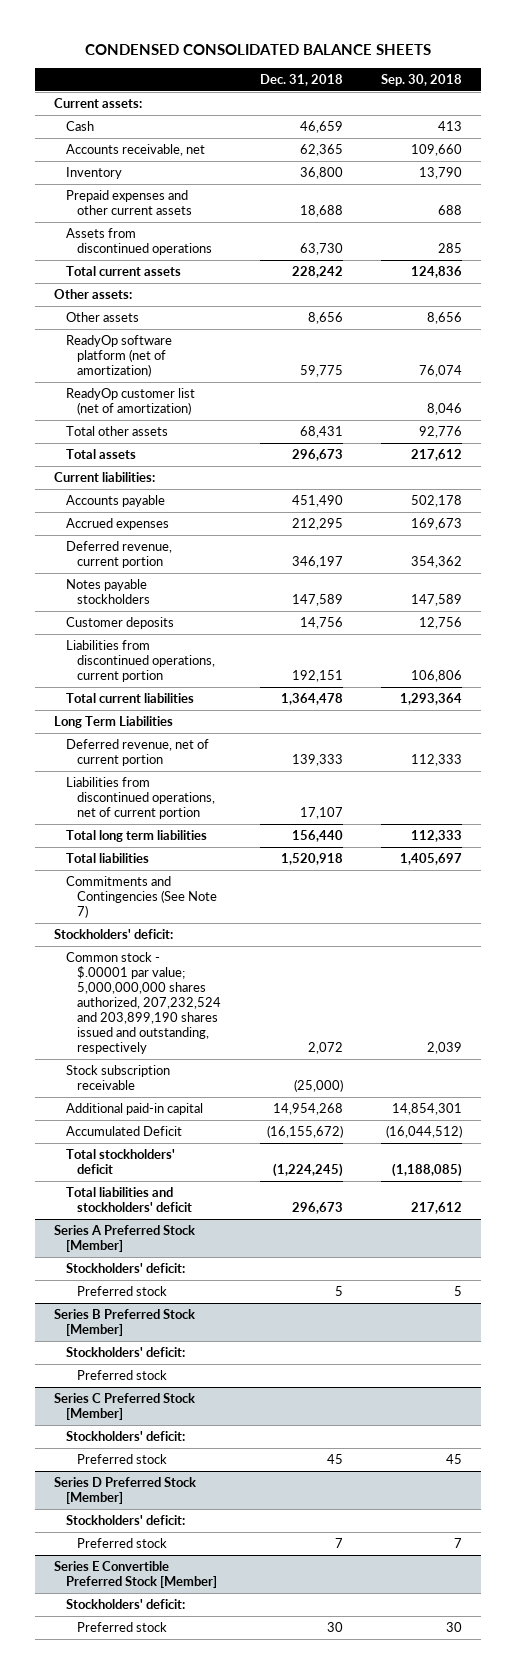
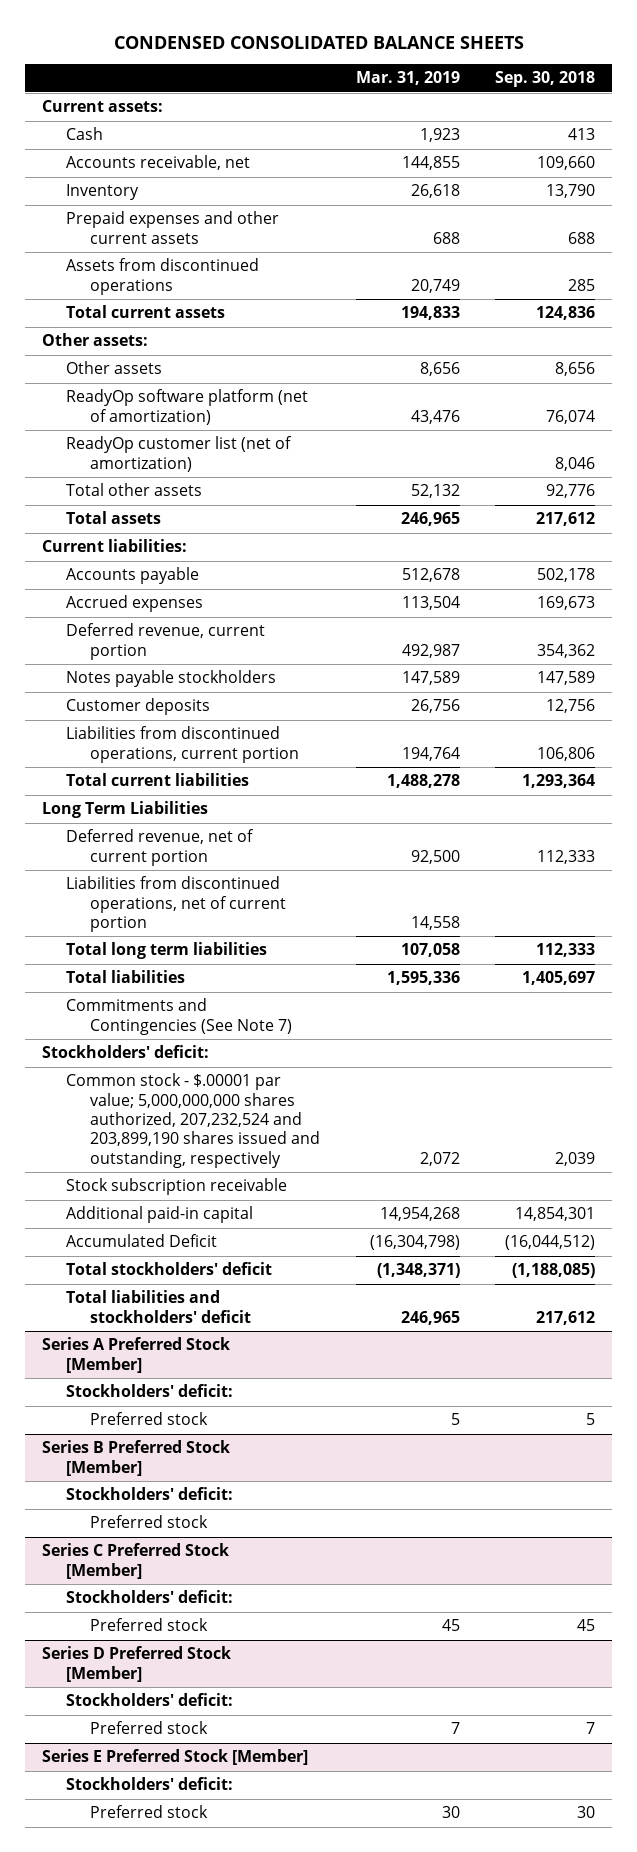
[259,73,343,86] Dec. 31, 2018 -> none
none -> [355,71,460,86] Mar. 31, 2019
[54,1561,217,1589] Series E Convertible Preferred Stock [Member] -> [42,1749,309,1766] Series E Preferred Stock [Member]

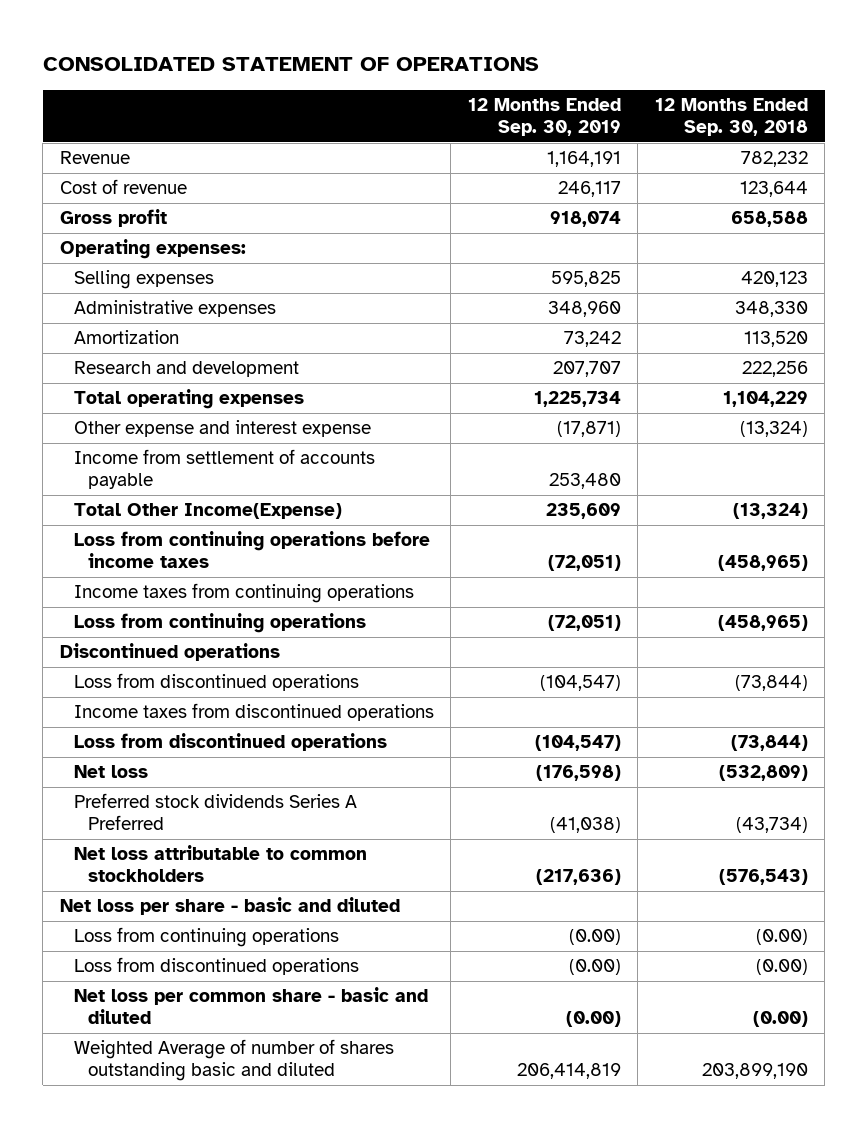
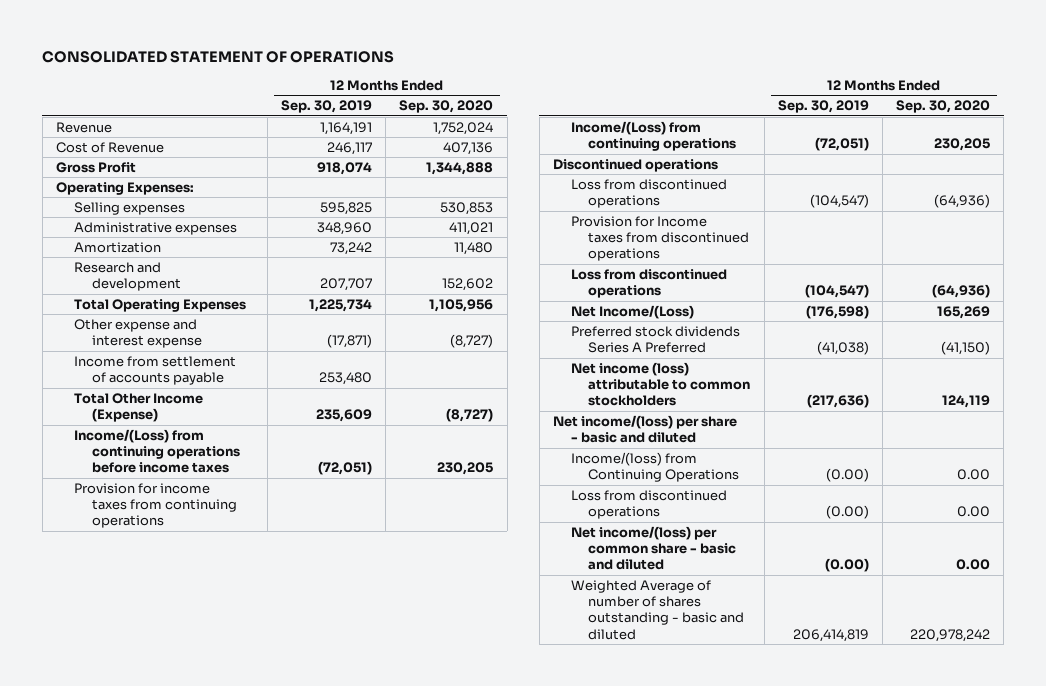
[654,97,808,136] 12 Months Ended Sep. 30, 2018 -> none
none -> [399,100,494,114] Sep. 30, 2020
[59,179,187,195] Cost of revenue -> [56,141,165,153] Cost of Revenue
[59,209,167,228] Gross profit -> [56,161,137,173] Gross Profit
[59,239,246,260] Operating expenses: -> [56,181,195,195] Operating Expenses:
[73,389,304,410] Total operating expenses -> [73,298,246,312] Total Operating Expenses
[73,503,342,520] Total Other Income(Expense) -> [73,392,203,423] Total Other Income (Expense)
[73,531,430,569] Loss from continuing operations before income taxes -> [73,428,240,474] Income/(Loss) from continuing operations before income taxes
[73,583,414,604] Income taxes from continuing operations -> [73,482,237,529] Provision for income taxes from continuing operations
[73,613,366,634] Loss from continuing operations -> [570,120,737,152] Income/(Loss) from continuing operations
[73,703,434,722] Income taxes from discontinued operations -> [570,215,750,262] Provision for Income taxes from discontinued operations
[73,765,148,779] Net loss -> [570,304,694,319] Net Income/(Loss)
[73,845,367,883] Net loss attributable to common stockholders -> [570,361,751,407] Net income (loss) attributable to common stockholders
[59,897,400,916] Net loss per share - basic and diluted -> [552,414,737,444] Net income/(loss) per share - basic and diluted
[73,927,339,948] Loss from continuing operations -> [570,451,740,483] Income/(loss) from Continuing Operations
[73,987,428,1025] Net loss per common share - basic and diluted -> [570,525,737,571] Net income/(loss) per common share - basic and diluted
[73,1039,394,1082] Weighted Average of number of shares outstanding basic and diluted -> [570,579,745,640] Weighted Average of number of shares outstanding - basic and diluted

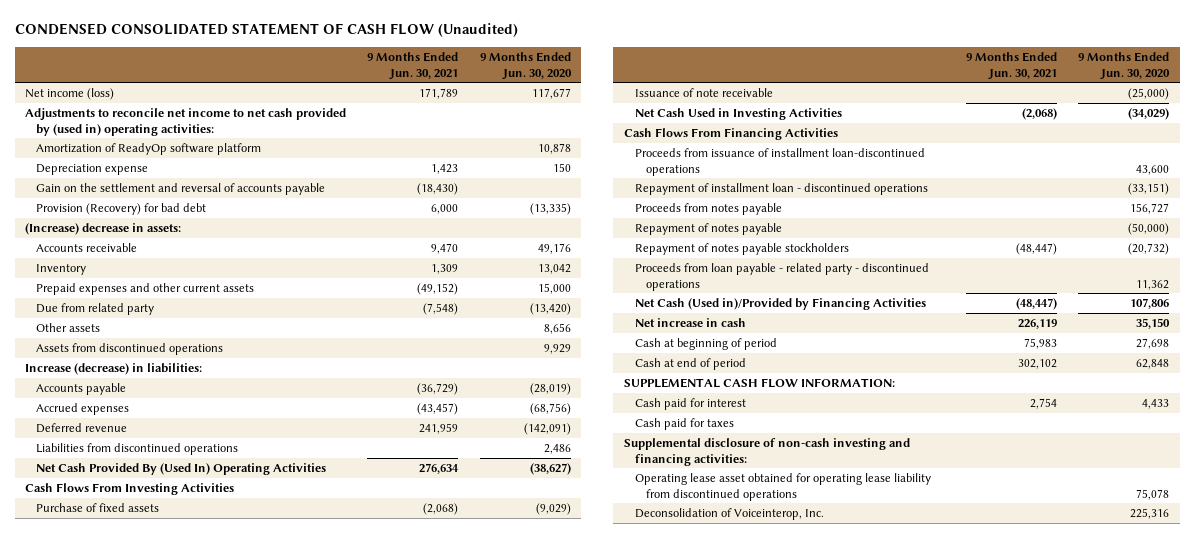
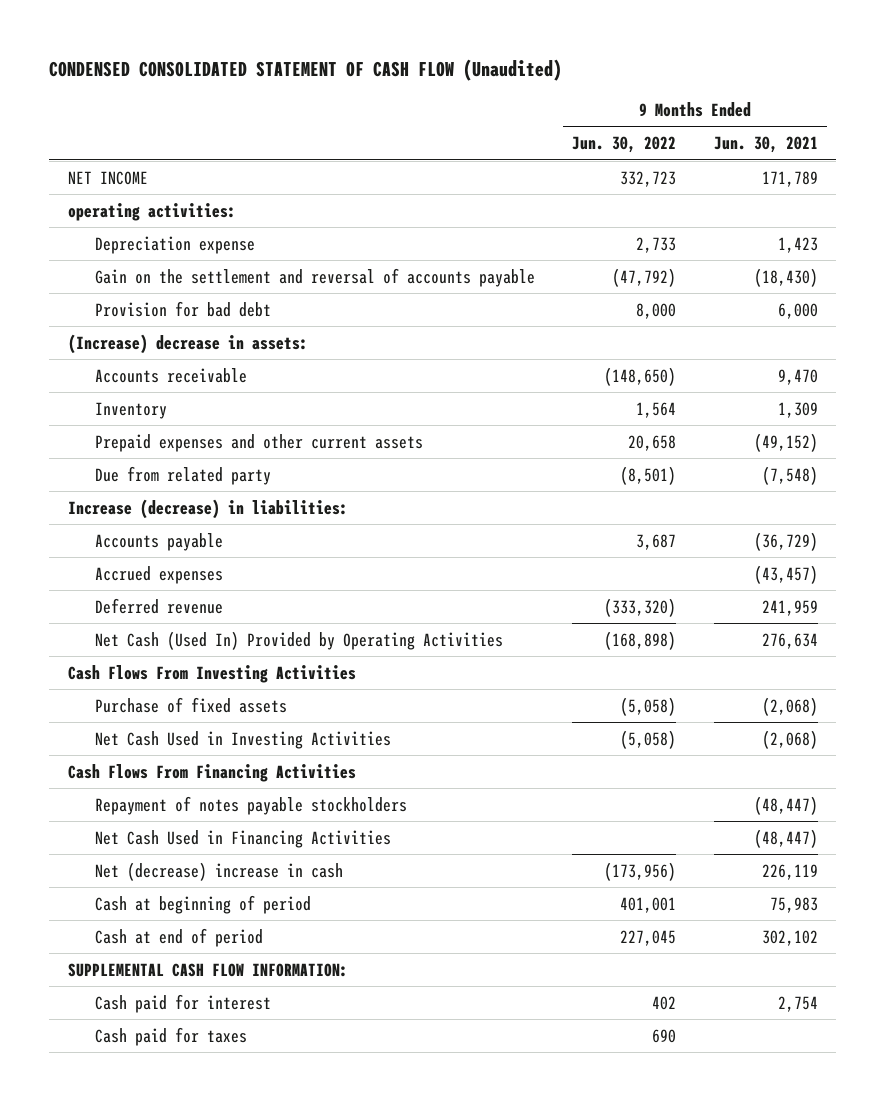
[479,51,572,80] 9 Months Ended Jun. 30, 2020 -> none
none -> [572,136,677,154] Jun. 30, 2022
[25,107,347,136] Adjustments to reconcile net income to net cash provided by (used in) operating activities: -> none
[36,142,262,155] Amortization of ReadyOp software platform -> none
[25,87,115,100] Net income (loss) -> [67,170,148,185] NET INCOME
none -> [67,202,236,221] operating activities:
[36,202,207,215] Provision (Recovery) for bad debt -> [95,300,272,317] Provision for bad debt
[36,322,101,332] Other assets -> none
[36,342,224,355] Assets from discontinued operations -> none
[36,442,239,455] Liabilities from discontinued operations -> none
[36,462,327,475] Net Cash Provided By (Used In) Operating Activities -> [95,630,504,650] Net Cash (Used In) Provided by Operating Activities
[634,87,773,97] Issuance of note receivable -> none
[634,147,925,176] Proceeds from issuance of installment loan-discontinued operations -> none
[634,182,928,195] Repayment of installment loan - discontinued operations -> none
[634,202,782,215] Proceeds from notes payable -> none
[634,222,782,235] Repayment of notes payable -> none
[634,262,929,291] Proceeds from loan payable - related party - discontinued operations -> none
[634,297,926,310] Net Cash (Used in)/Provided by Financing Activities -> [95,829,392,848] Net Cash Used in Financing Activities
[634,317,746,327] Net increase in cash -> [95,861,344,881] Net (decrease) increase in cash
[623,437,910,466] Supplemental disclosure of non-cash investing and financing activities: -> none
[634,472,931,501] Operating lease asset obtained for operating lease liability from discontinued operations -> none
[634,507,824,520] Deconsolidation of Voiceinterop, Inc. -> none

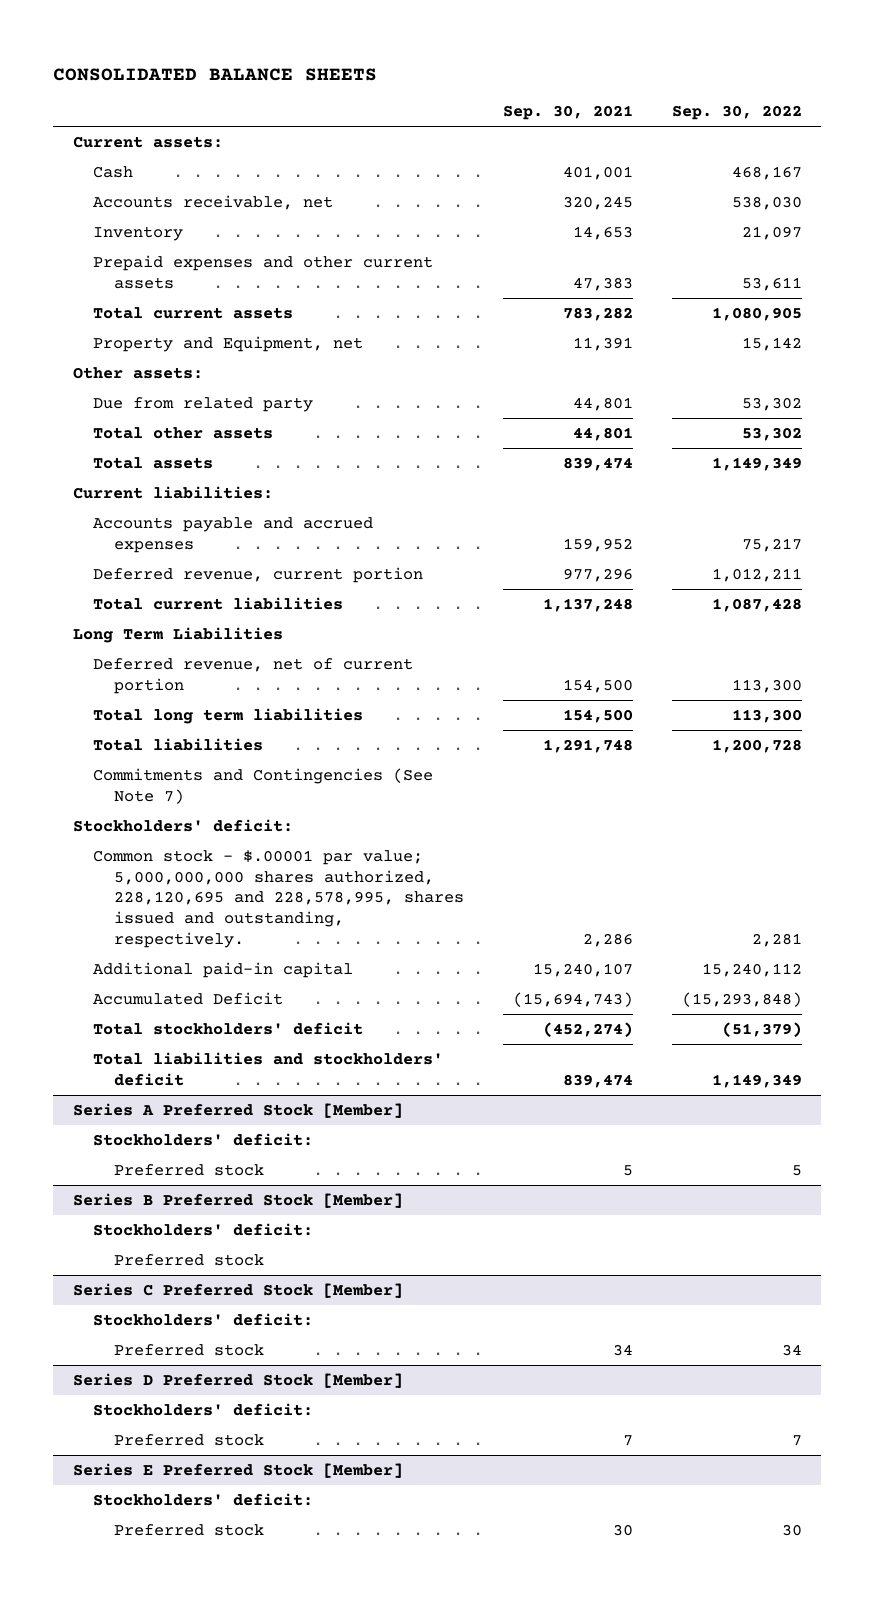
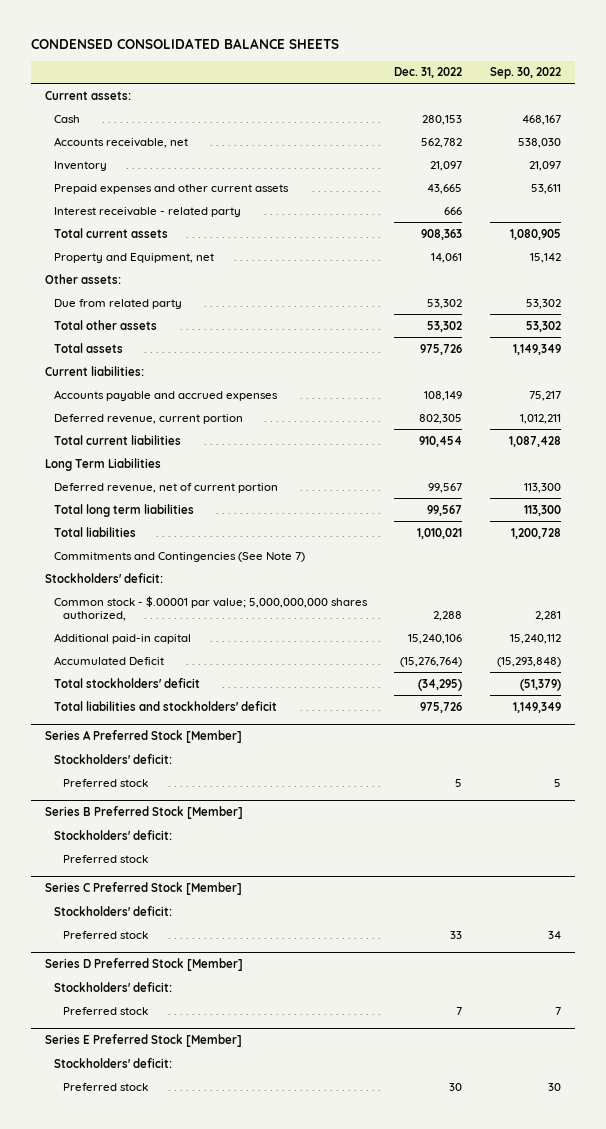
[53,67,378,81] CONSOLIDATED BALANCE SHEETS -> [30,37,339,49] CONDENSED CONSOLIDATED BALANCE SHEETS
[502,105,633,121] Sep. 30, 2021 -> none
none -> [394,67,463,79] Dec. 31, 2022
none -> [53,206,241,217] Interest receivable - related party
[93,849,464,948] Common stock - $.00001 par value; 5,000,000,000 shares authorized, 228,120,695 and 228,578,995, shares issued and outstanding, respectively. -> [53,595,368,622] Common stock - $.00001 par value; 5,000,000,000 shares authorized,

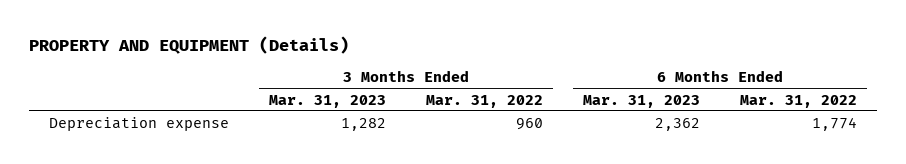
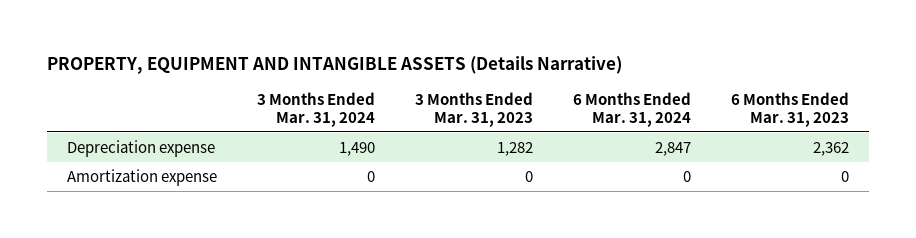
[28,36,349,55] PROPERTY AND EQUIPMENT (Details) -> [46,55,622,74] PROPERTY, EQUIPMENT AND INTANGIBLE ASSETS (Details Narrative)
[426,94,544,108] Mar. 31, 2022 -> none
[740,94,858,108] Mar. 31, 2022 -> none
none -> [256,92,375,127] 3 Months Ended Mar. 31, 2024
none -> [572,92,691,127] 6 Months Ended Mar. 31, 2024
none -> [66,169,217,187] Amortization expense

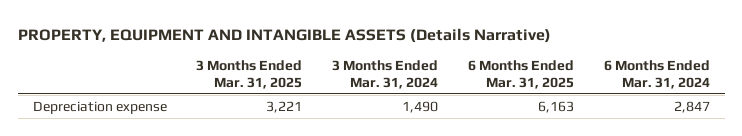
[414,92,533,127] 3 Months Ended Mar. 31, 2023 -> none
[730,92,849,127] 6 Months Ended Mar. 31, 2023 -> none
none -> [196,59,303,90] 3 Months Ended Mar. 31, 2025
none -> [467,59,574,90] 6 Months Ended Mar. 31, 2025
[66,169,217,187] Amortization expense -> none

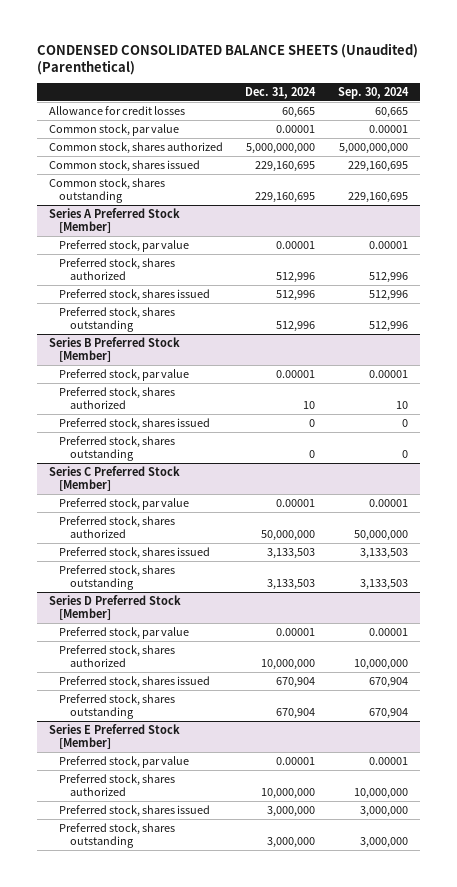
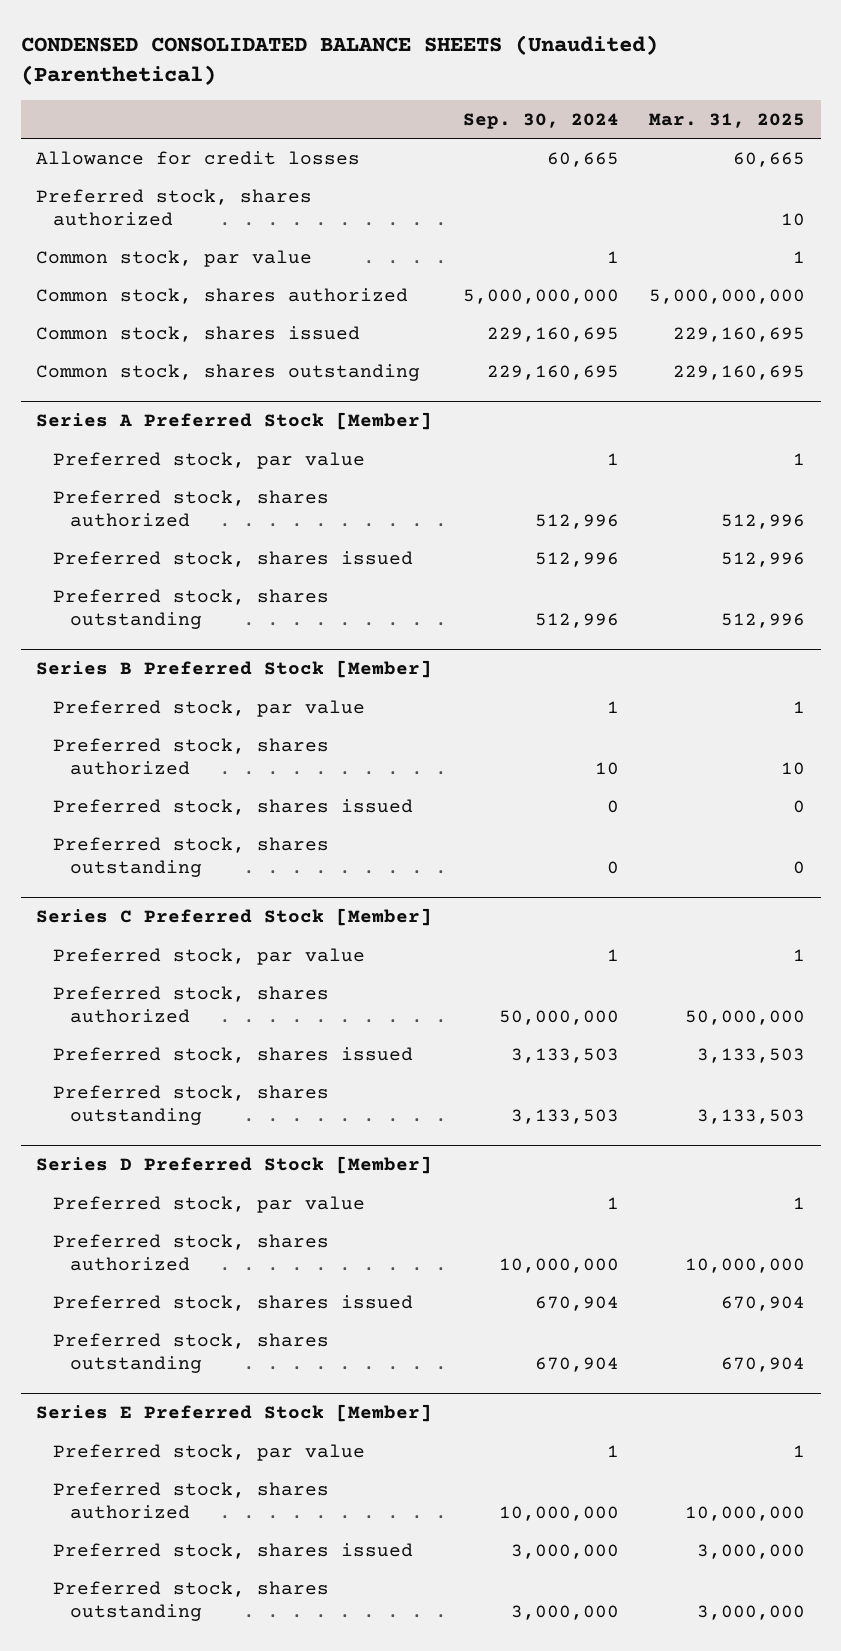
[245,87,317,100] Dec. 31, 2024 -> none
none -> [649,112,806,128] Mar. 31, 2025
none -> [35,188,312,226] Preferred stock, shares authorized
[369,124,409,133] 0.00001 -> [606,250,619,263] 1
[369,240,409,249] 0.00001 -> [606,452,619,465] 1
[369,369,409,378] 0.00001 -> [606,700,619,713] 1
[369,498,409,507] 0.00001 -> [606,948,619,961] 1
[369,627,409,636] 0.00001 -> [606,1196,619,1209] 1
[369,756,409,765] 0.00001 -> [606,1444,619,1457] 1

